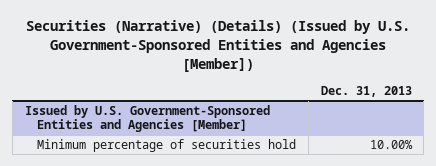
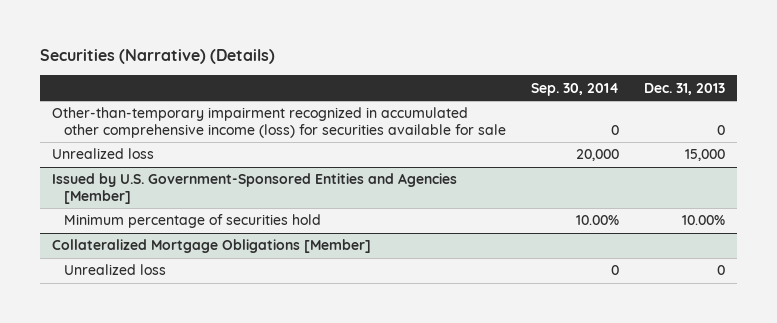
[26,20,411,72] Securities (Narrative) (Details) (Issued by U.S. Government-Sponsored Entities and Agencies [Member]) -> [39,49,275,65] Securities (Narrative) (Details)
none -> [531,82,620,96] Sep. 30, 2014
none -> [52,107,507,138] Other-than-temporary impairment recognized in accumulated other comprehensive income (loss) for securities available for sale
none -> [52,148,155,160] Unrealized loss
none -> [52,239,372,254] Collateralized Mortgage Obligations [Member]
none -> [64,264,167,276] Unrealized loss

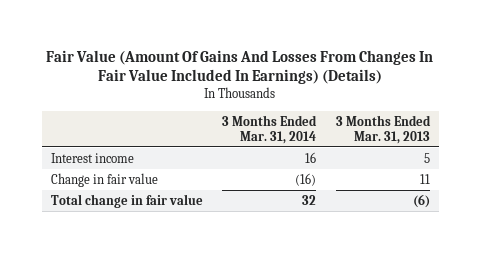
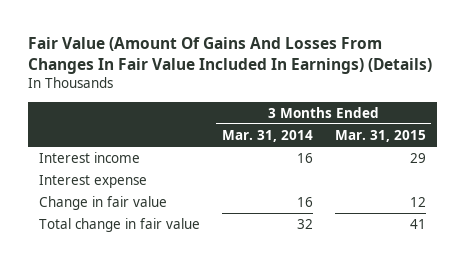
[335,114,431,144] 3 Months Ended Mar. 31, 2013 -> none
none -> [334,129,426,142] Mar. 31, 2015
none -> [38,174,147,188] Interest expense
[295,172,317,186] (16) -> [296,196,313,207] 16

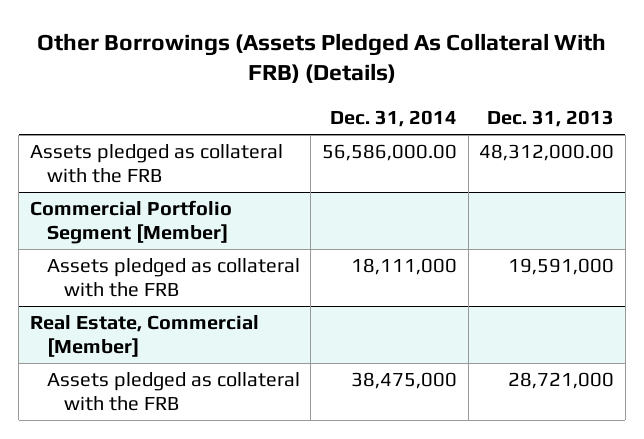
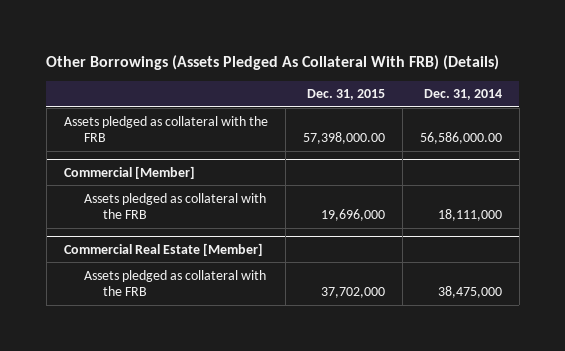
[487,109,615,127] Dec. 31, 2013 -> none
none -> [306,89,385,101] Dec. 31, 2015
[29,200,232,244] Commercial Portfolio Segment [Member] -> [63,165,195,179] Commercial [Member]
[29,315,259,357] Real Estate, Commercial [Member] -> [63,242,263,256] Commercial Real Estate [Member]

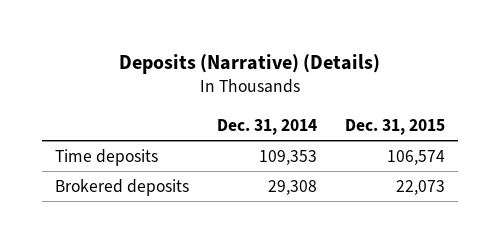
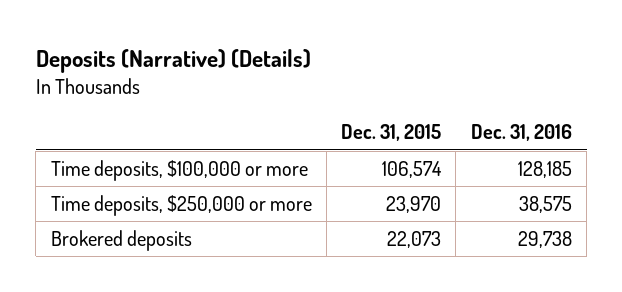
[216,118,317,135] Dec. 31, 2014 -> none
none -> [470,124,572,142] Dec. 31, 2016
[55,148,159,166] Time deposits -> [50,159,308,181] Time deposits, $100,000 or more
none -> [50,194,312,216] Time deposits, $250,000 or more

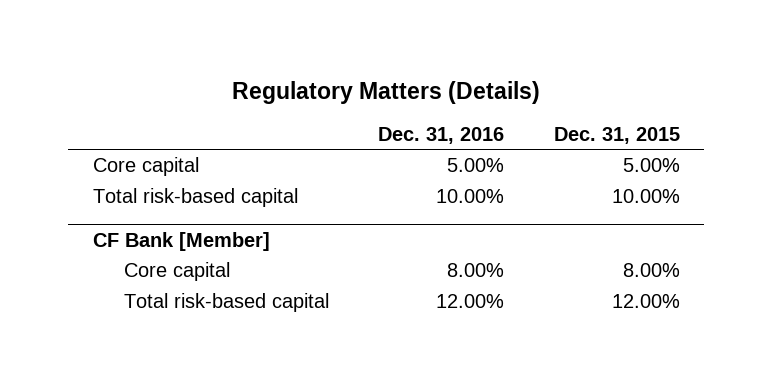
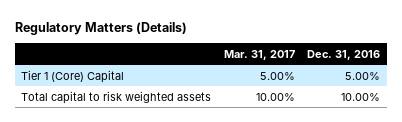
[553,126,680,144] Dec. 31, 2015 -> none
none -> [223,49,295,60] Mar. 31, 2017
[92,231,270,251] CF Bank [Member] -> none
[123,262,230,282] Core capital -> none
[123,293,329,313] Total risk-based capital -> none
[92,157,199,177] Core capital -> [21,69,125,83] Tier 1 (Core) Capital
[92,188,298,208] Total risk-based capital -> [21,90,212,104] Total capital to risk weighted assets

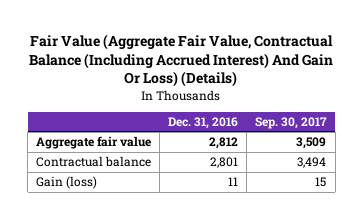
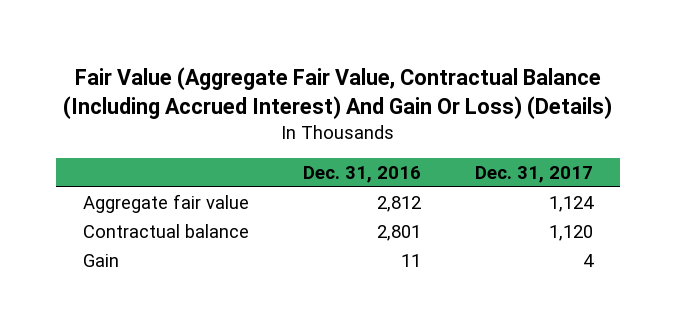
[255,116,328,129] Sep. 30, 2017 -> none
none -> [475,165,594,183] Dec. 31, 2017
[36,176,98,190] Gain (loss) -> [83,253,120,267] Gain

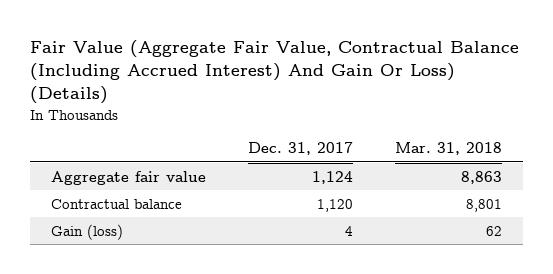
[303,165,422,183] Dec. 31, 2016 -> none
none -> [394,142,502,156] Mar. 31, 2018
[83,253,120,267] Gain -> [51,223,124,240] Gain (loss)

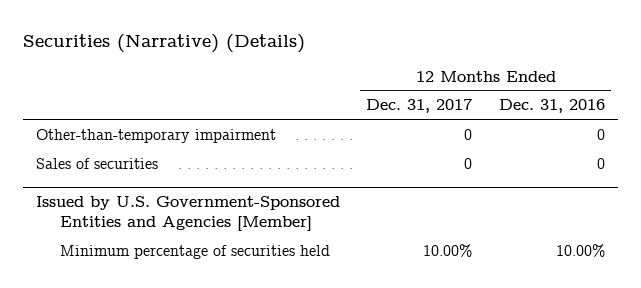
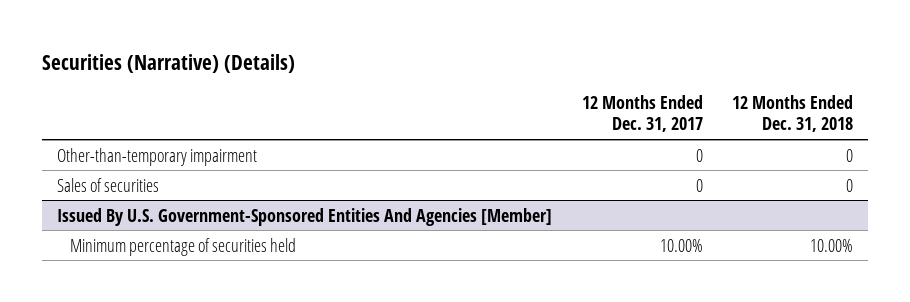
[498,99,605,114] Dec. 31, 2016 -> none
none -> [732,95,854,133] 12 Months Ended Dec. 31, 2018
[36,196,341,232] Issued by U.S. Government-Sponsored Entities and Agencies [Member] -> [56,207,552,226] Issued By U.S. Government-Sponsored Entities And Agencies [Member]

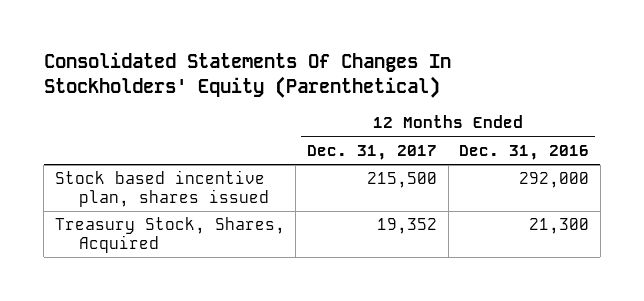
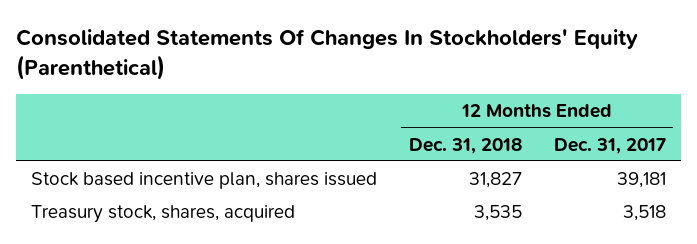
[459,144,590,160] Dec. 31, 2016 -> none
none -> [408,137,522,154] Dec. 31, 2018
[366,172,437,189] 215,500 -> [616,172,666,189] 39,181
[54,217,285,253] Treasury Stock, Shares, Acquired -> [31,205,296,224] Treasury stock, shares, acquired
[376,218,437,235] 19,352 -> [622,205,666,222] 3,518

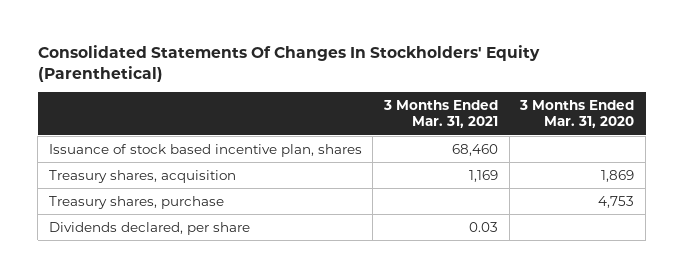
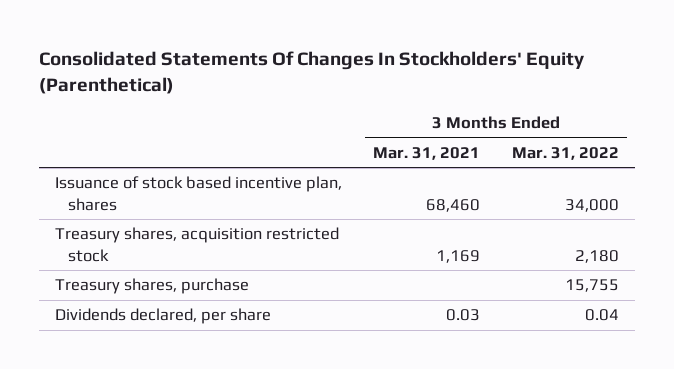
[519,100,635,129] 3 Months Ended Mar. 31, 2020 -> none
none -> [512,146,620,160] Mar. 31, 2022
[48,169,236,183] Treasury shares, acquisition -> [54,227,339,262] Treasury shares, acquisition restricted stock

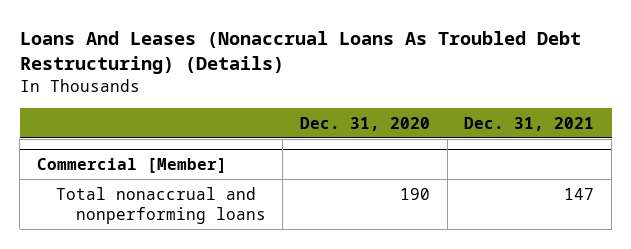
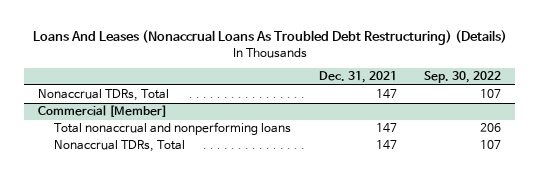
[300,116,431,131] Dec. 31, 2020 -> none
none -> [424,71,502,84] Sep. 30, 2022
none -> [37,89,169,102] Nonaccrual TDRs, Total
none -> [53,140,185,153] Nonaccrual TDRs, Total

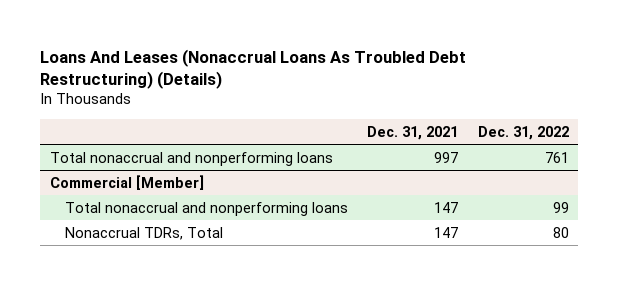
[424,71,502,84] Sep. 30, 2022 -> none
none -> [477,125,569,140] Dec. 31, 2022
[37,89,169,102] Nonaccrual TDRs, Total -> none
none -> [50,151,334,166] Total nonaccrual and nonperforming loans

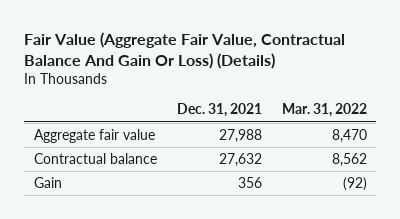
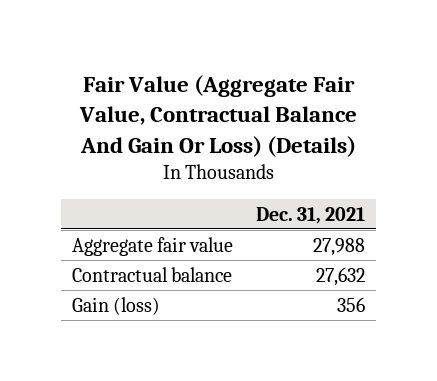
[281,103,367,118] Mar. 31, 2022 -> none
[33,177,62,189] Gain -> [72,296,161,315] Gain (loss)

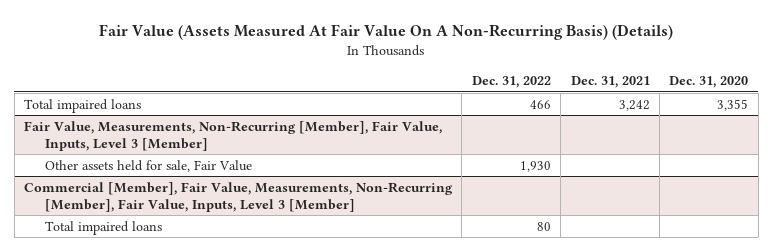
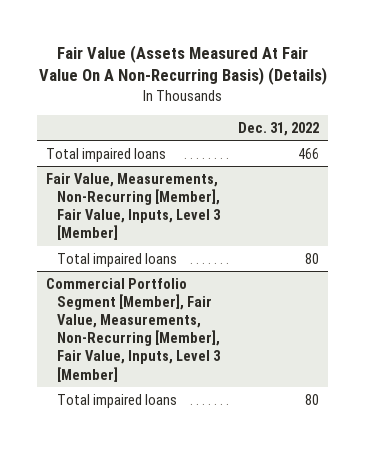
[570,75,650,88] Dec. 31, 2021 -> none
[669,75,749,88] Dec. 31, 2020 -> none
[44,159,252,172] Other assets held for sale, Fair Value -> none
[24,181,454,212] Commercial [Member], Fair Value, Measurements, Non-Recurring [Member], Fair Value, Inputs, Level 3 [Member] -> none
none -> [46,277,221,382] Commercial Portfolio Segment [Member], Fair Value, Measurements, Non-Recurring [Member], Fair Value, Inputs, Level 3 [Member]
none -> [56,393,177,408] Total impaired loans

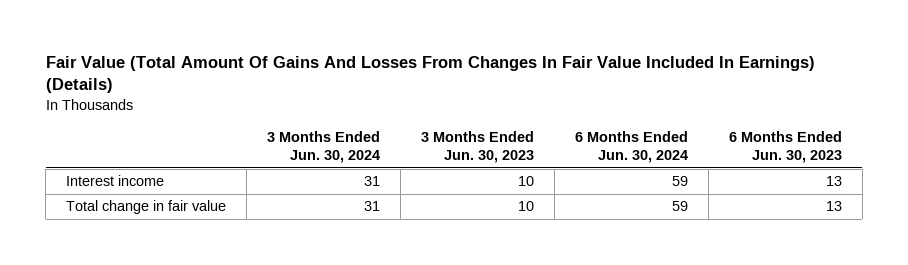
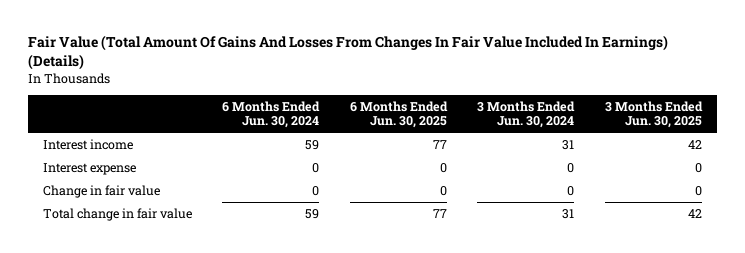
[421,130,535,164] 3 Months Ended Jun. 30, 2023 -> none
[728,130,842,164] 6 Months Ended Jun. 30, 2023 -> none
none -> [349,100,448,129] 6 Months Ended Jun. 30, 2025
none -> [604,100,703,129] 3 Months Ended Jun. 30, 2025
none -> [43,163,137,176] Interest expense
none -> [43,185,161,199] Change in fair value

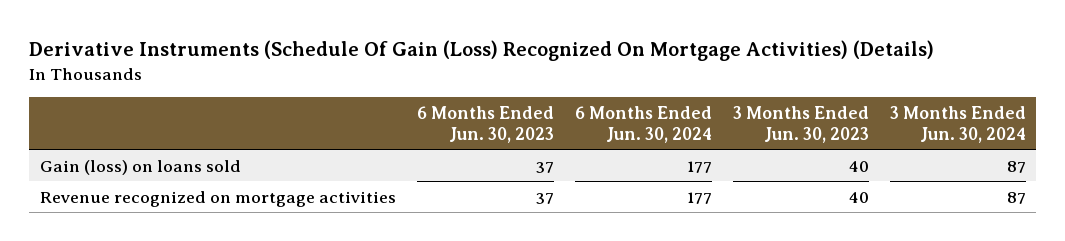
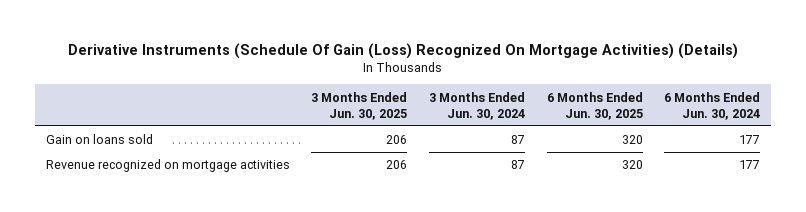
[416,105,554,143] 6 Months Ended Jun. 30, 2023 -> none
[732,105,869,143] 3 Months Ended Jun. 30, 2023 -> none
none -> [311,91,408,120] 3 Months Ended Jun. 30, 2025
none -> [546,91,643,120] 6 Months Ended Jun. 30, 2025
[39,159,241,175] Gain (loss) on loans sold -> [45,134,153,145] Gain on loans sold

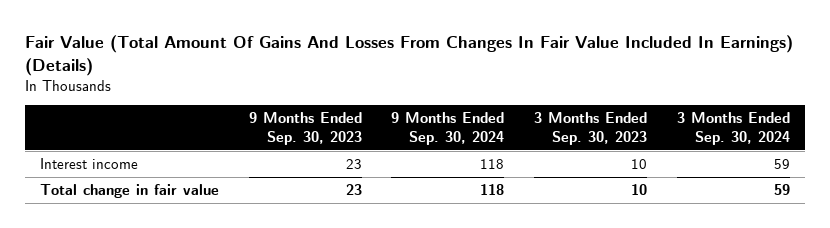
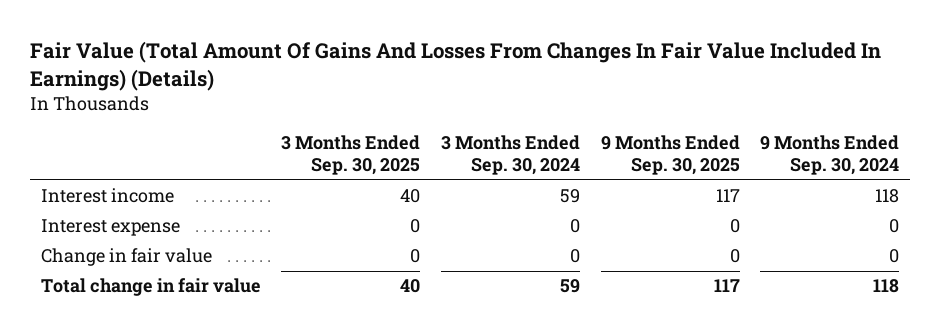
[248,112,362,145] 9 Months Ended Sep. 30, 2023 -> none
[534,112,648,145] 3 Months Ended Sep. 30, 2023 -> none
none -> [281,135,421,176] 3 Months Ended Sep. 30, 2025
none -> [600,135,740,176] 9 Months Ended Sep. 30, 2025
none -> [40,219,180,237] Interest expense
none -> [40,248,212,267] Change in fair value

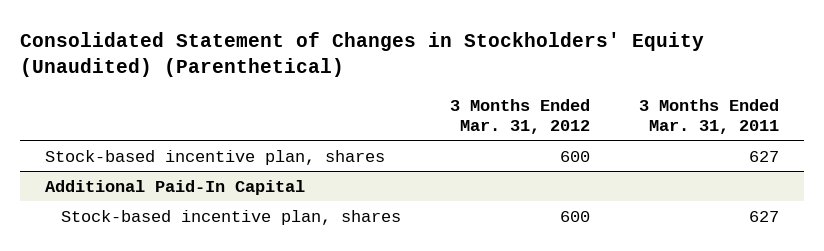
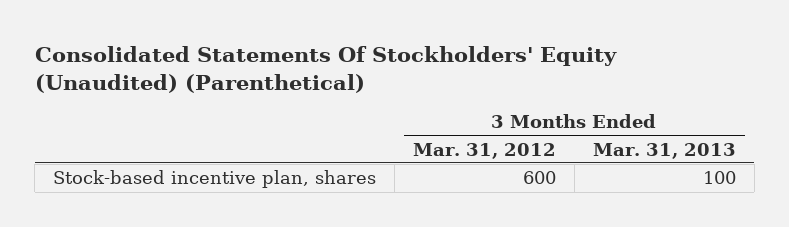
[20,31,705,78] Consolidated Statement of Changes in Stockholders' Equity (Unaudited) (Parenthetical) -> [34,46,617,93] Consolidated Statements Of Stockholders' Equity (Unaudited) (Parenthetical)
[639,98,780,134] 3 Months Ended Mar. 31, 2011 -> none
none -> [592,142,736,159] Mar. 31, 2013
[44,179,305,195] Additional Paid-In Capital -> none
[60,209,401,225] Stock-based incentive plan, shares -> none

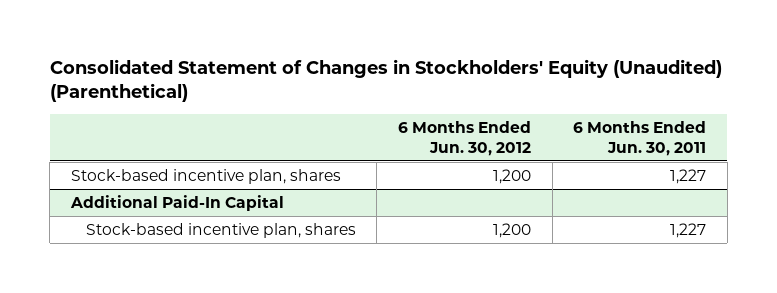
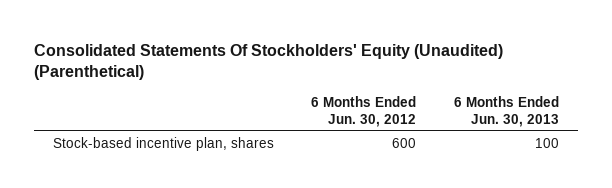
[49,58,722,103] Consolidated Statement of Changes in Stockholders' Equity (Unaudited) (Parenthetical) -> [34,43,504,80] Consolidated Statements Of Stockholders' Equity (Unaudited) (Parenthetical)
[573,120,707,156] 6 Months Ended Jun. 30, 2011 -> none
none -> [453,95,559,128] 6 Months Ended Jun. 30, 2013
[69,195,284,212] Additional Paid-In Capital -> none
[85,223,356,239] Stock-based incentive plan, shares -> none
[492,169,531,185] 1,200 -> [392,137,417,148] 600

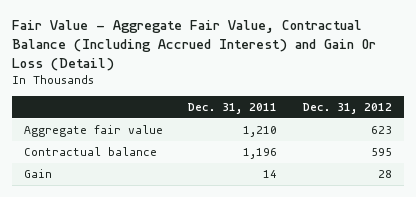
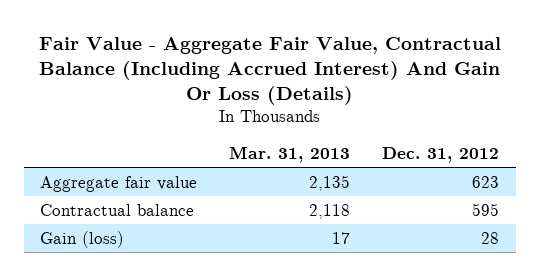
[11,20,376,71] Fair Value - Aggregate Fair Value, Contractual Balance (Including Accrued Interest) and Gain Or Loss (Detail) -> [38,36,501,106] Fair Value - Aggregate Fair Value, Contractual Balance (Including Accrued Interest) And Gain Or Loss (Details)
[188,102,278,114] Dec. 31, 2011 -> none
none -> [229,145,351,163] Mar. 31, 2013
[24,169,53,179] Gain -> [40,230,125,248] Gain (loss)

